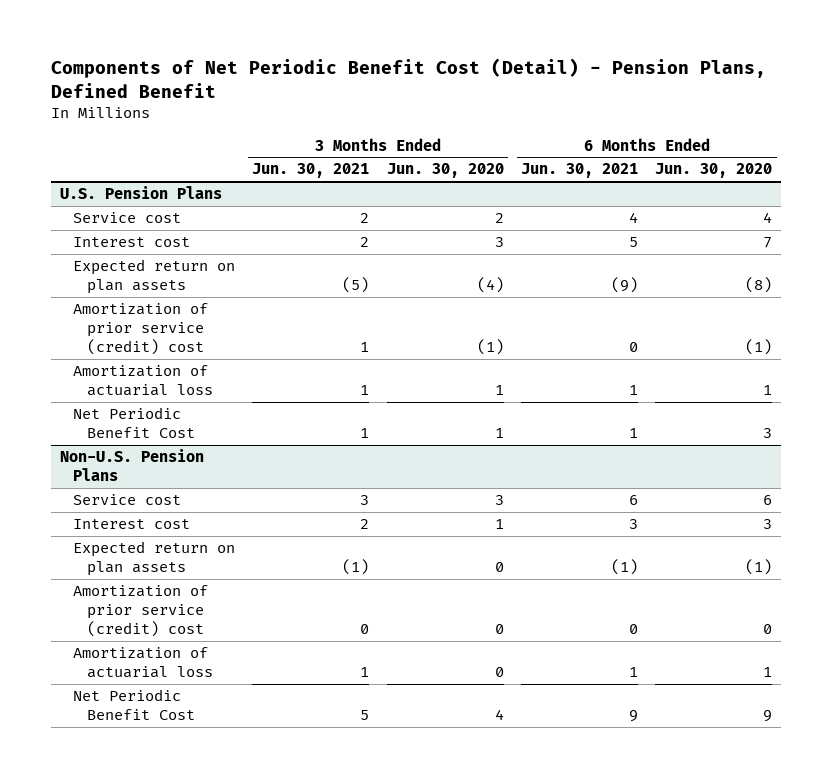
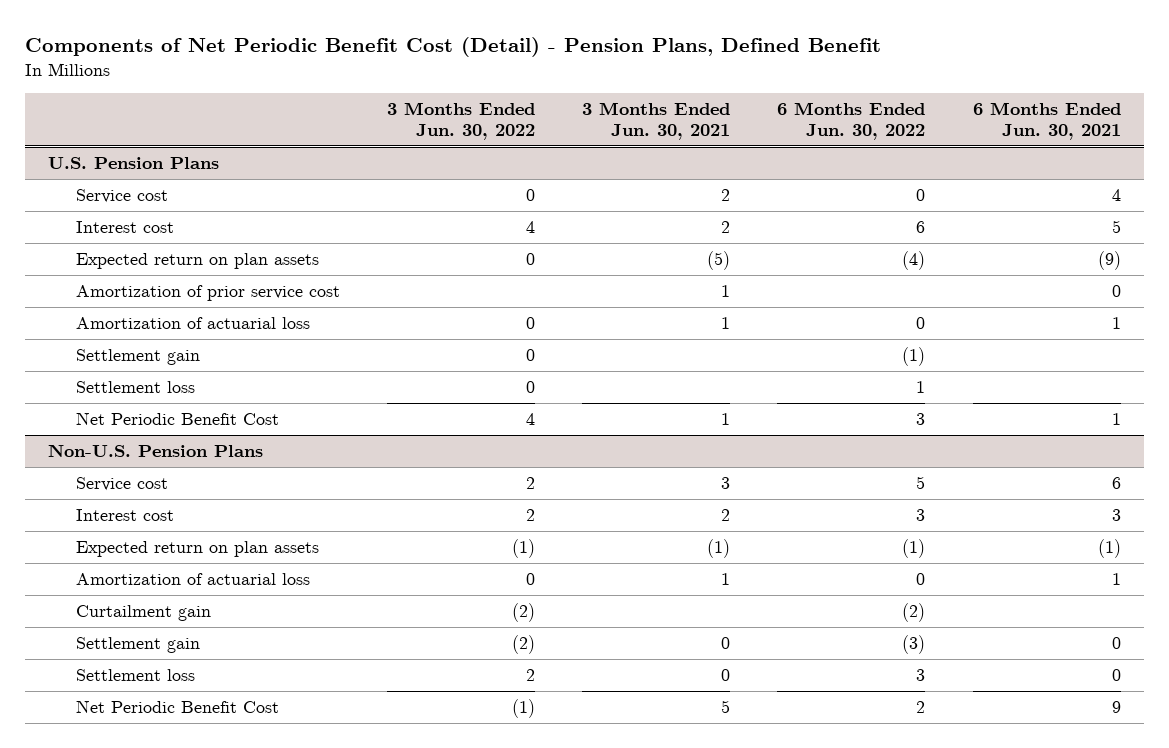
[386,163,504,179] Jun. 30, 2020 -> none
[655,163,773,179] Jun. 30, 2020 -> none
none -> [386,102,535,141] 3 Months Ended Jun. 30, 2022
none -> [777,102,926,141] 6 Months Ended Jun. 30, 2022
[73,303,209,356] Amortization of prior service (credit) cost -> [75,284,340,301] Amortization of prior service cost
none -> [75,348,200,365] Settlement gain
none -> [75,380,195,393] Settlement loss
[73,585,209,638] Amortization of prior service (credit) cost -> none
none -> [75,604,211,621] Curtailment gain
none -> [75,636,200,653] Settlement gain
none -> [75,668,195,681] Settlement loss

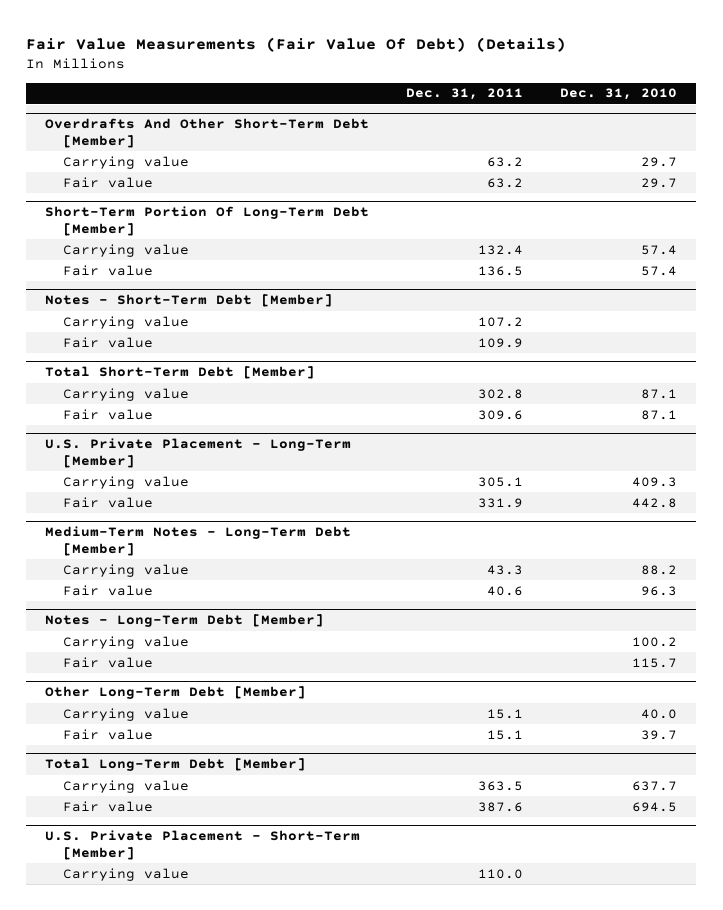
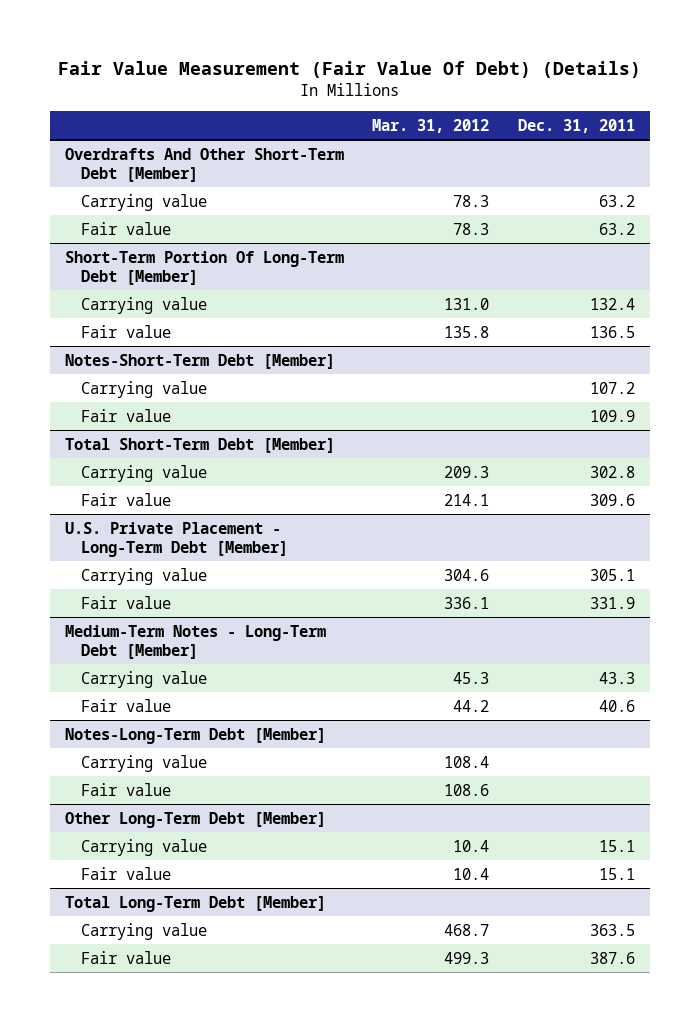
[26,36,567,52] Fair Value Measurements (Fair Value Of Debt) (Details) -> [57,60,641,78] Fair Value Measurement (Fair Value Of Debt) (Details)
[560,88,678,101] Dec. 31, 2010 -> none
none -> [372,119,490,134] Mar. 31, 2012
[45,294,334,308] Notes - Short-Term Debt [Member] -> [64,353,335,369] Notes-Short-Term Debt [Member]
[45,438,352,468] U.S. Private Placement - Long-Term [Member] -> [64,521,289,557] U.S. Private Placement - Long-Term Debt [Member]
[45,614,325,628] Notes - Long-Term Debt [Member] -> [64,727,326,744] Notes-Long-Term Debt [Member]
[45,830,361,860] U.S. Private Placement - Short-Term [Member] -> none
[63,867,190,881] Carrying value -> none

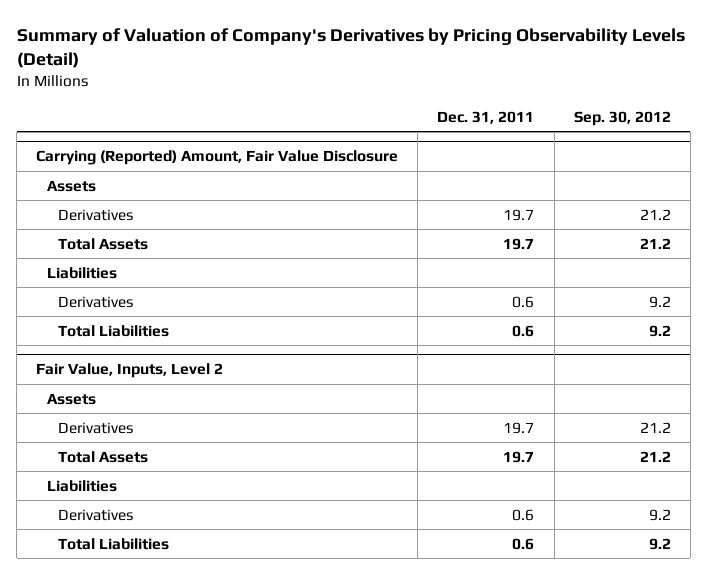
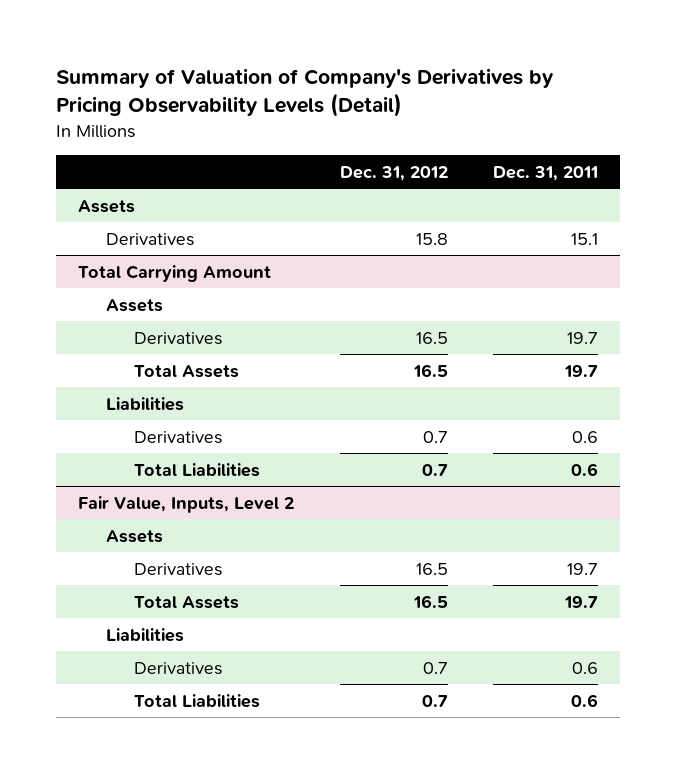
[573,110,671,126] Sep. 30, 2012 -> none
none -> [339,165,448,181] Dec. 31, 2012
[36,149,399,165] Carrying (Reported) Amount, Fair Value Disclosure -> none
none -> [106,232,195,246] Derivatives
none -> [78,264,272,282] Total Carrying Amount
none -> [106,298,164,312] Assets

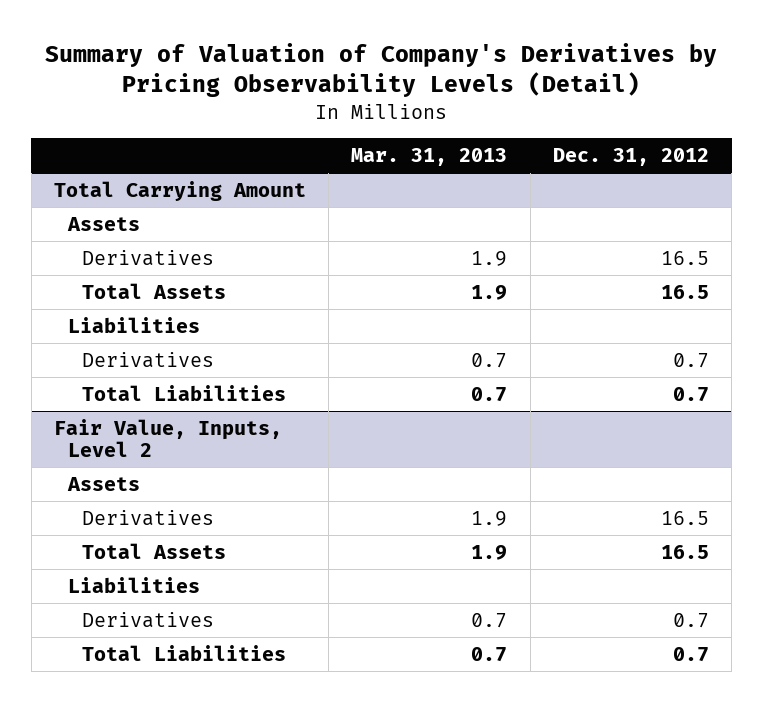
[492,165,598,181] Dec. 31, 2011 -> none
none -> [351,148,508,167] Mar. 31, 2013
[78,199,136,213] Assets -> none
[106,232,195,246] Derivatives -> none

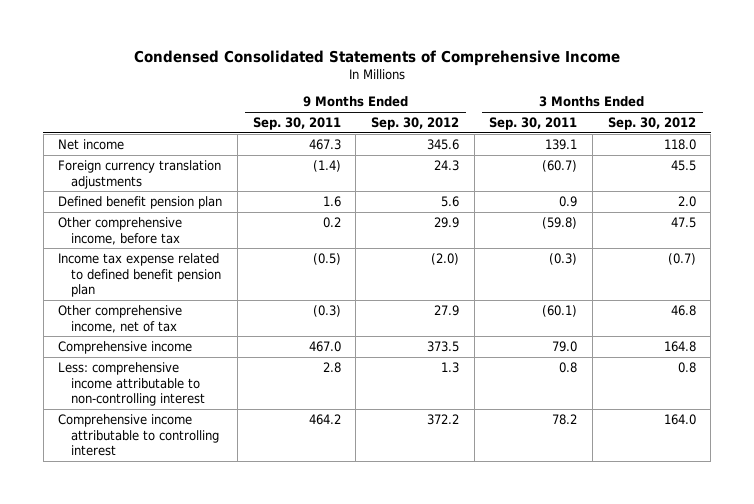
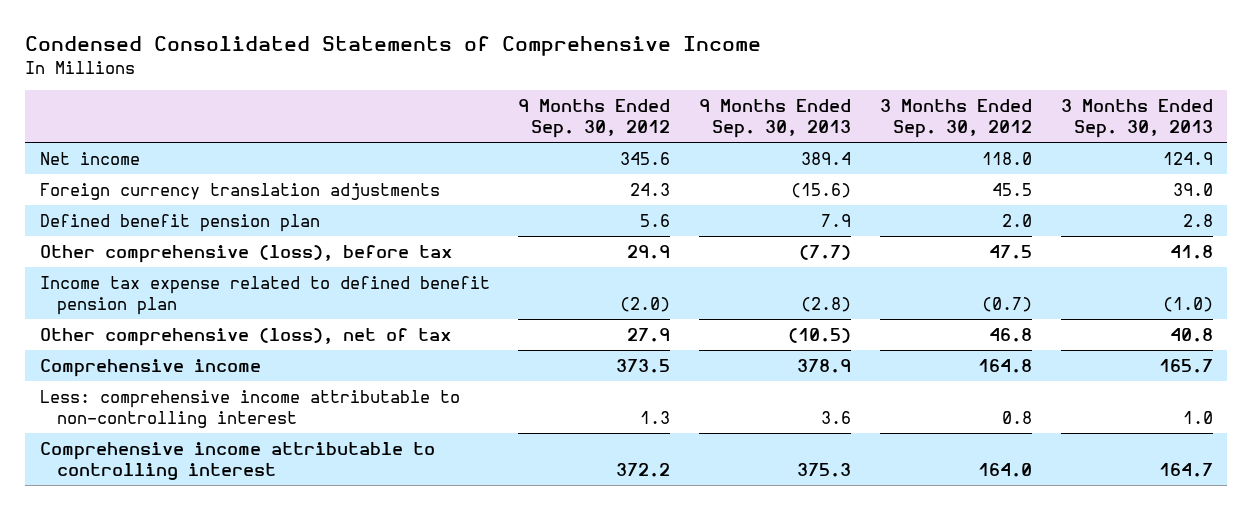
[252,117,341,131] Sep. 30, 2011 -> none
[489,117,578,131] Sep. 30, 2011 -> none
none -> [699,99,852,139] 9 Months Ended Sep. 30, 2013
none -> [1060,99,1213,139] 3 Months Ended Sep. 30, 2013
[58,216,183,245] Other comprehensive income, before tax -> [39,245,452,264] Other comprehensive (loss), before tax
[58,304,183,333] Other comprehensive income, net of tax -> [39,328,451,347] Other comprehensive (loss), net of tax

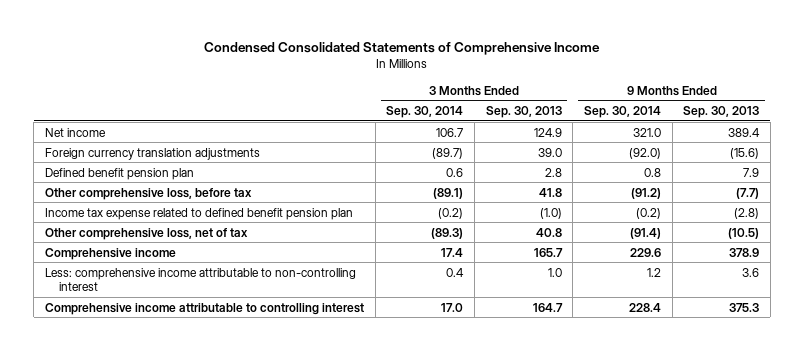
[518,99,671,139] 9 Months Ended Sep. 30, 2012 -> none
[879,99,1032,139] 3 Months Ended Sep. 30, 2012 -> none
none -> [386,105,464,118] Sep. 30, 2014
none -> [583,105,661,118] Sep. 30, 2014
[39,245,452,264] Other comprehensive (loss), before tax -> [44,187,252,200] Other comprehensive loss, before tax
[39,328,451,347] Other comprehensive (loss), net of tax -> [44,227,248,240] Other comprehensive loss, net of tax

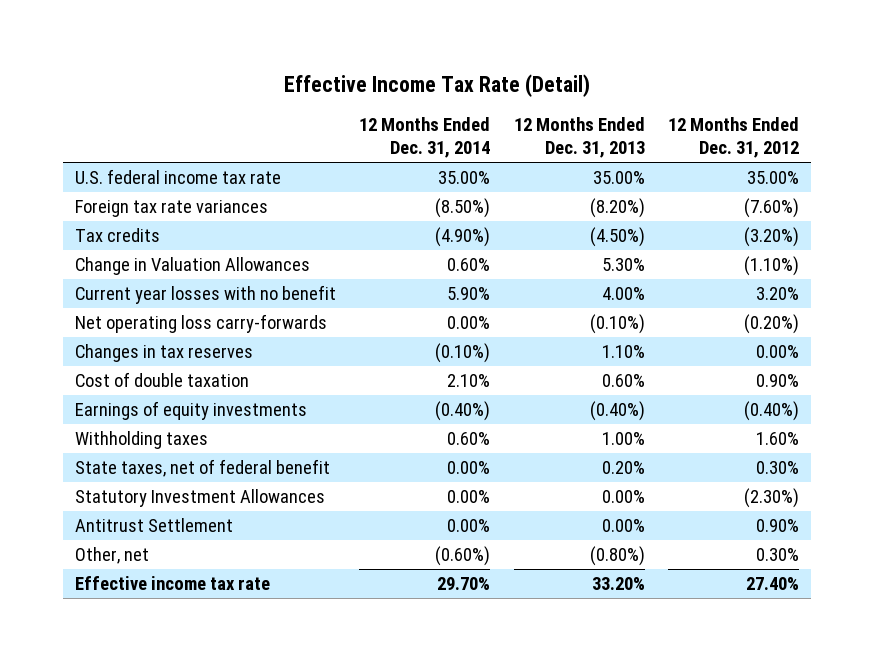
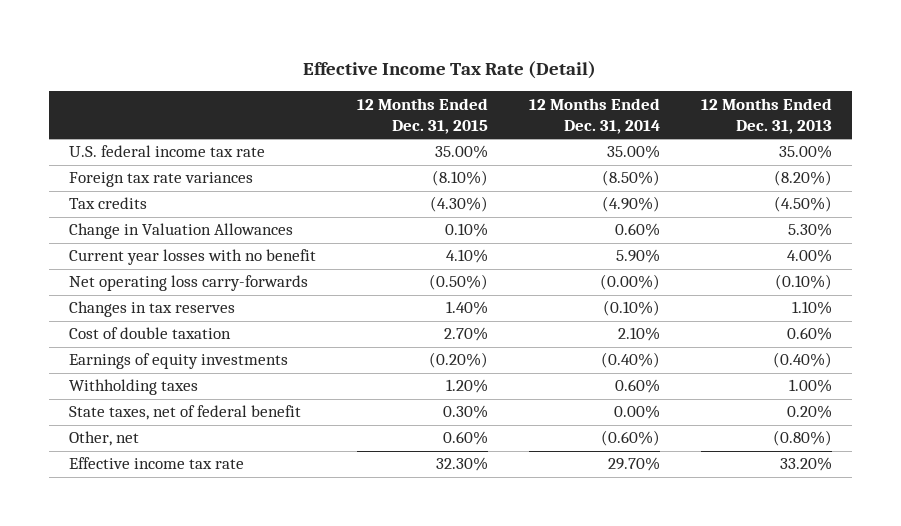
[668,117,800,159] 12 Months Ended Dec. 31, 2012 -> none
none -> [356,97,488,135] 12 Months Ended Dec. 31, 2015
[447,315,491,329] 0.00% -> [599,274,660,291] (0.00%)
[74,488,325,507] Statutory Investment Allowances -> none
[74,517,233,532] Antitrust Settlement -> none

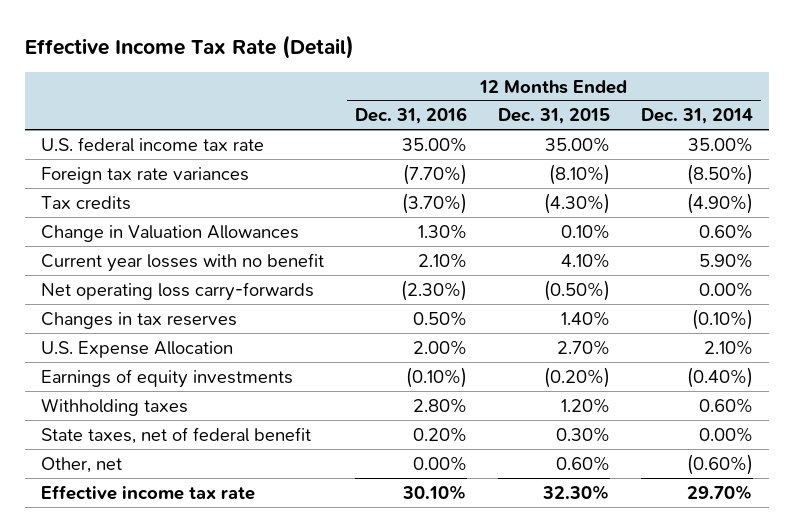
[700,97,832,135] 12 Months Ended Dec. 31, 2013 -> none
none -> [354,107,467,125] Dec. 31, 2016
[599,274,660,291] (0.00%) -> [699,281,754,297] 0.00%
[69,327,232,340] Cost of double taxation -> [40,340,233,358] U.S. Expense Allocation

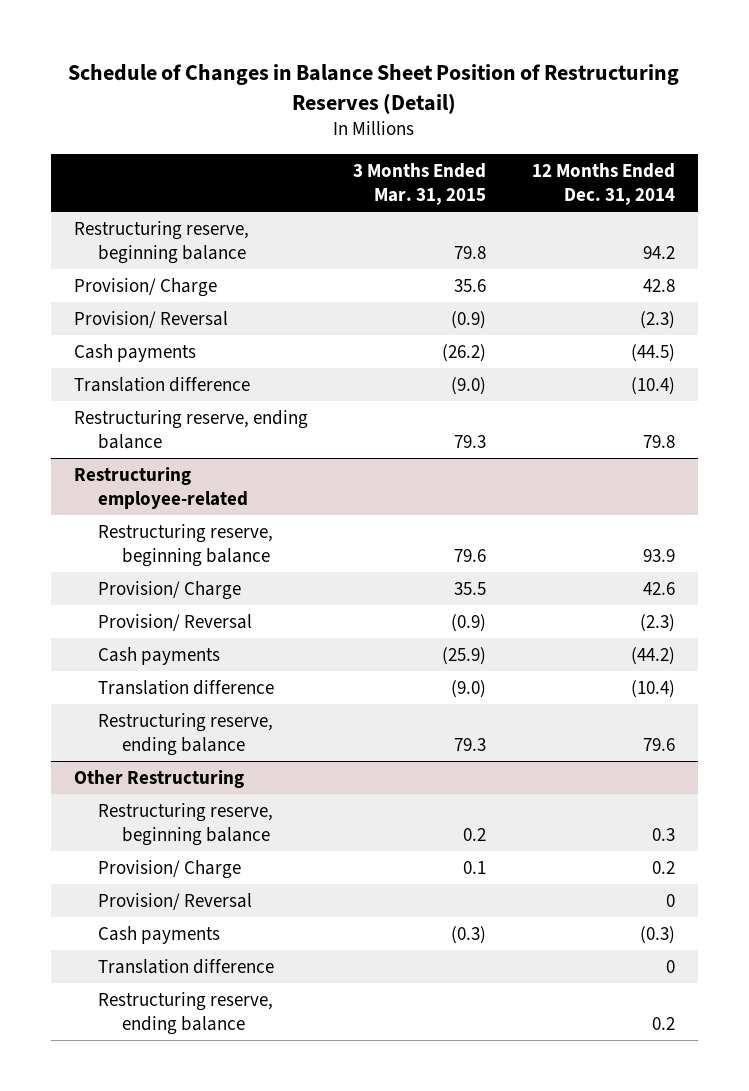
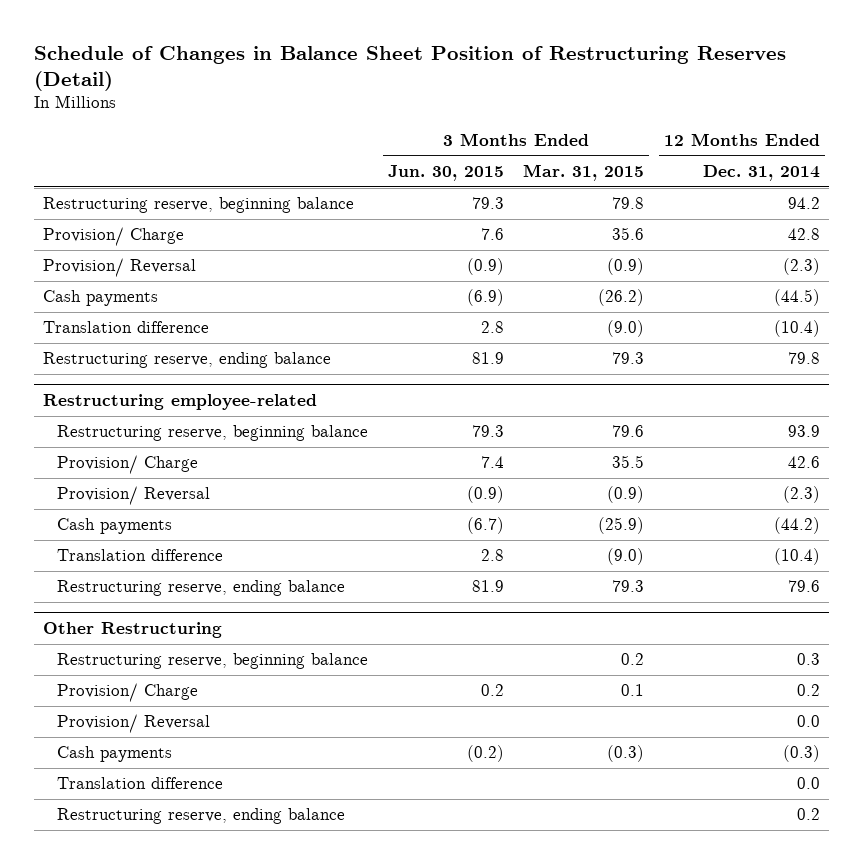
none -> [387,165,504,182] Jun. 30, 2015
[666,893,676,907] 0 -> [796,715,820,728] 0.0
[666,959,676,973] 0 -> [796,777,820,790] 0.0

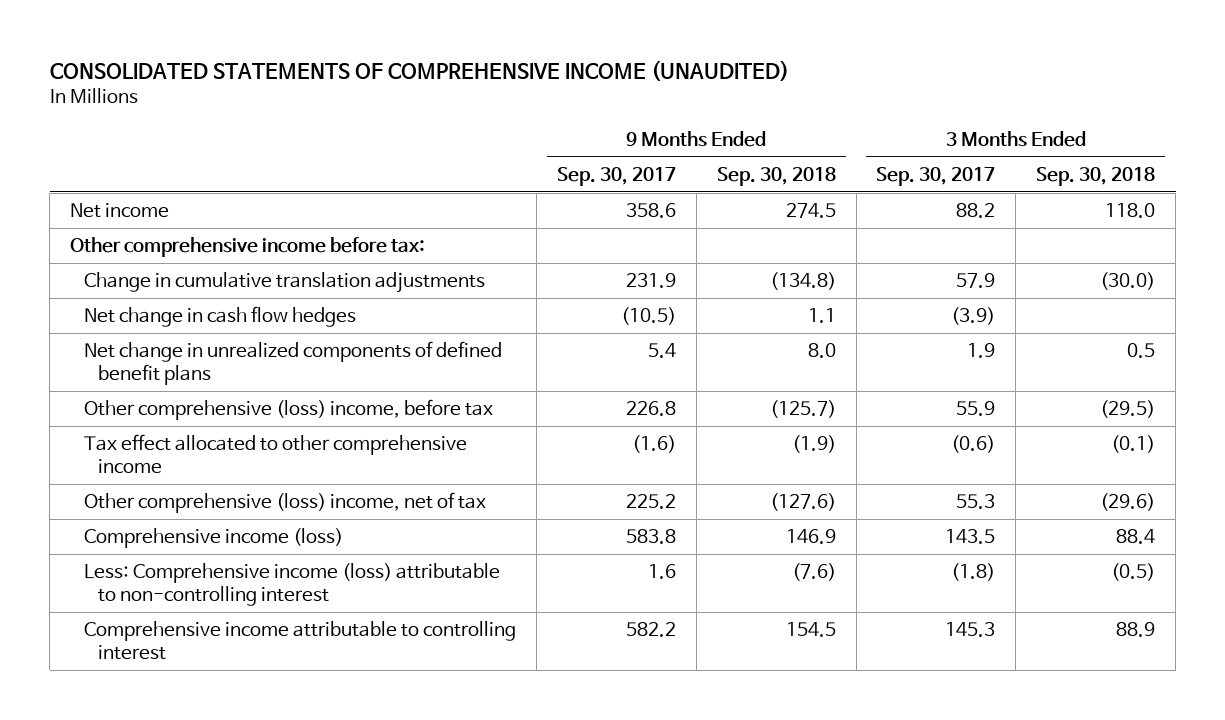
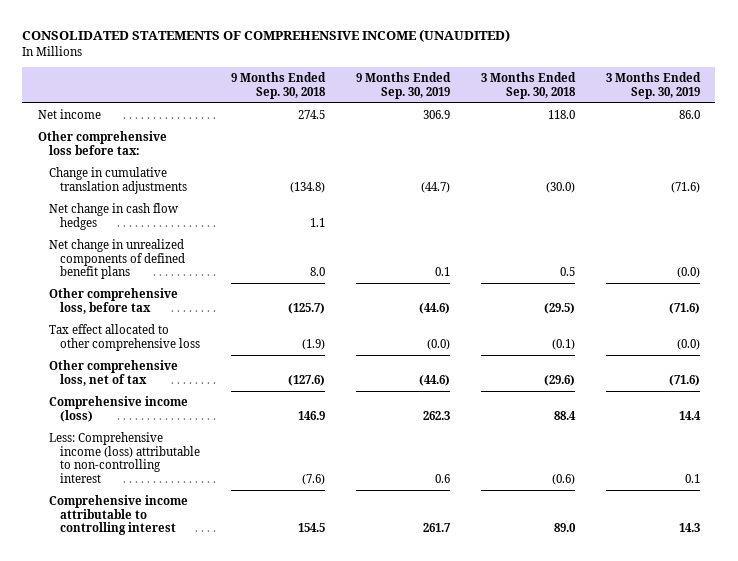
[556,166,676,186] Sep. 30, 2017 -> none
[876,166,996,186] Sep. 30, 2017 -> none
none -> [356,72,452,99] 9 Months Ended Sep. 30, 2019
none -> [605,72,701,99] 3 Months Ended Sep. 30, 2019
[70,237,426,258] Other comprehensive income before tax: -> [37,131,167,155] Other comprehensive loss before tax:
[84,399,494,421] Other comprehensive (loss) income, before tax -> [48,288,178,314] Other comprehensive loss, before tax
[84,434,468,475] Tax effect allocated to other comprehensive income -> [48,324,201,351] Tax effect allocated to other comprehensive loss
[84,492,487,514] Other comprehensive (loss) income, net of tax -> [48,360,178,386] Other comprehensive loss, net of tax
[1111,563,1156,582] (0.5) -> [551,473,575,485] (0.6)
[1116,622,1156,638] 88.9 -> [553,523,576,533] 89.0

